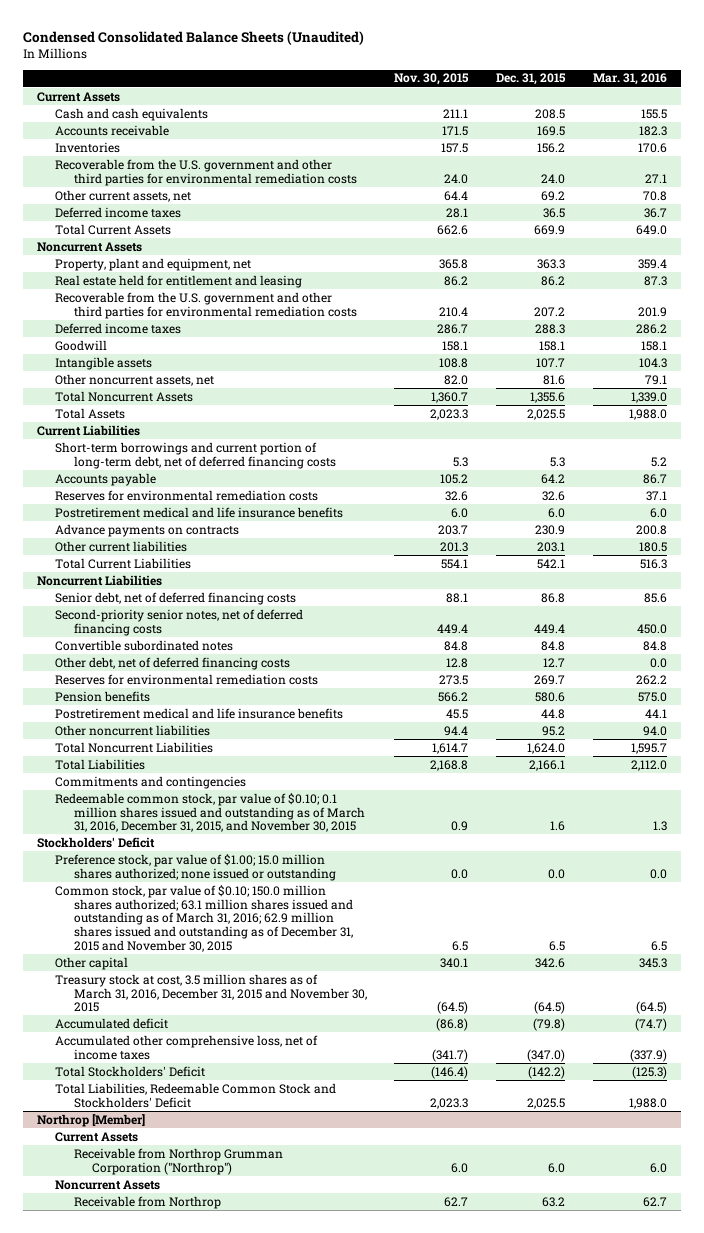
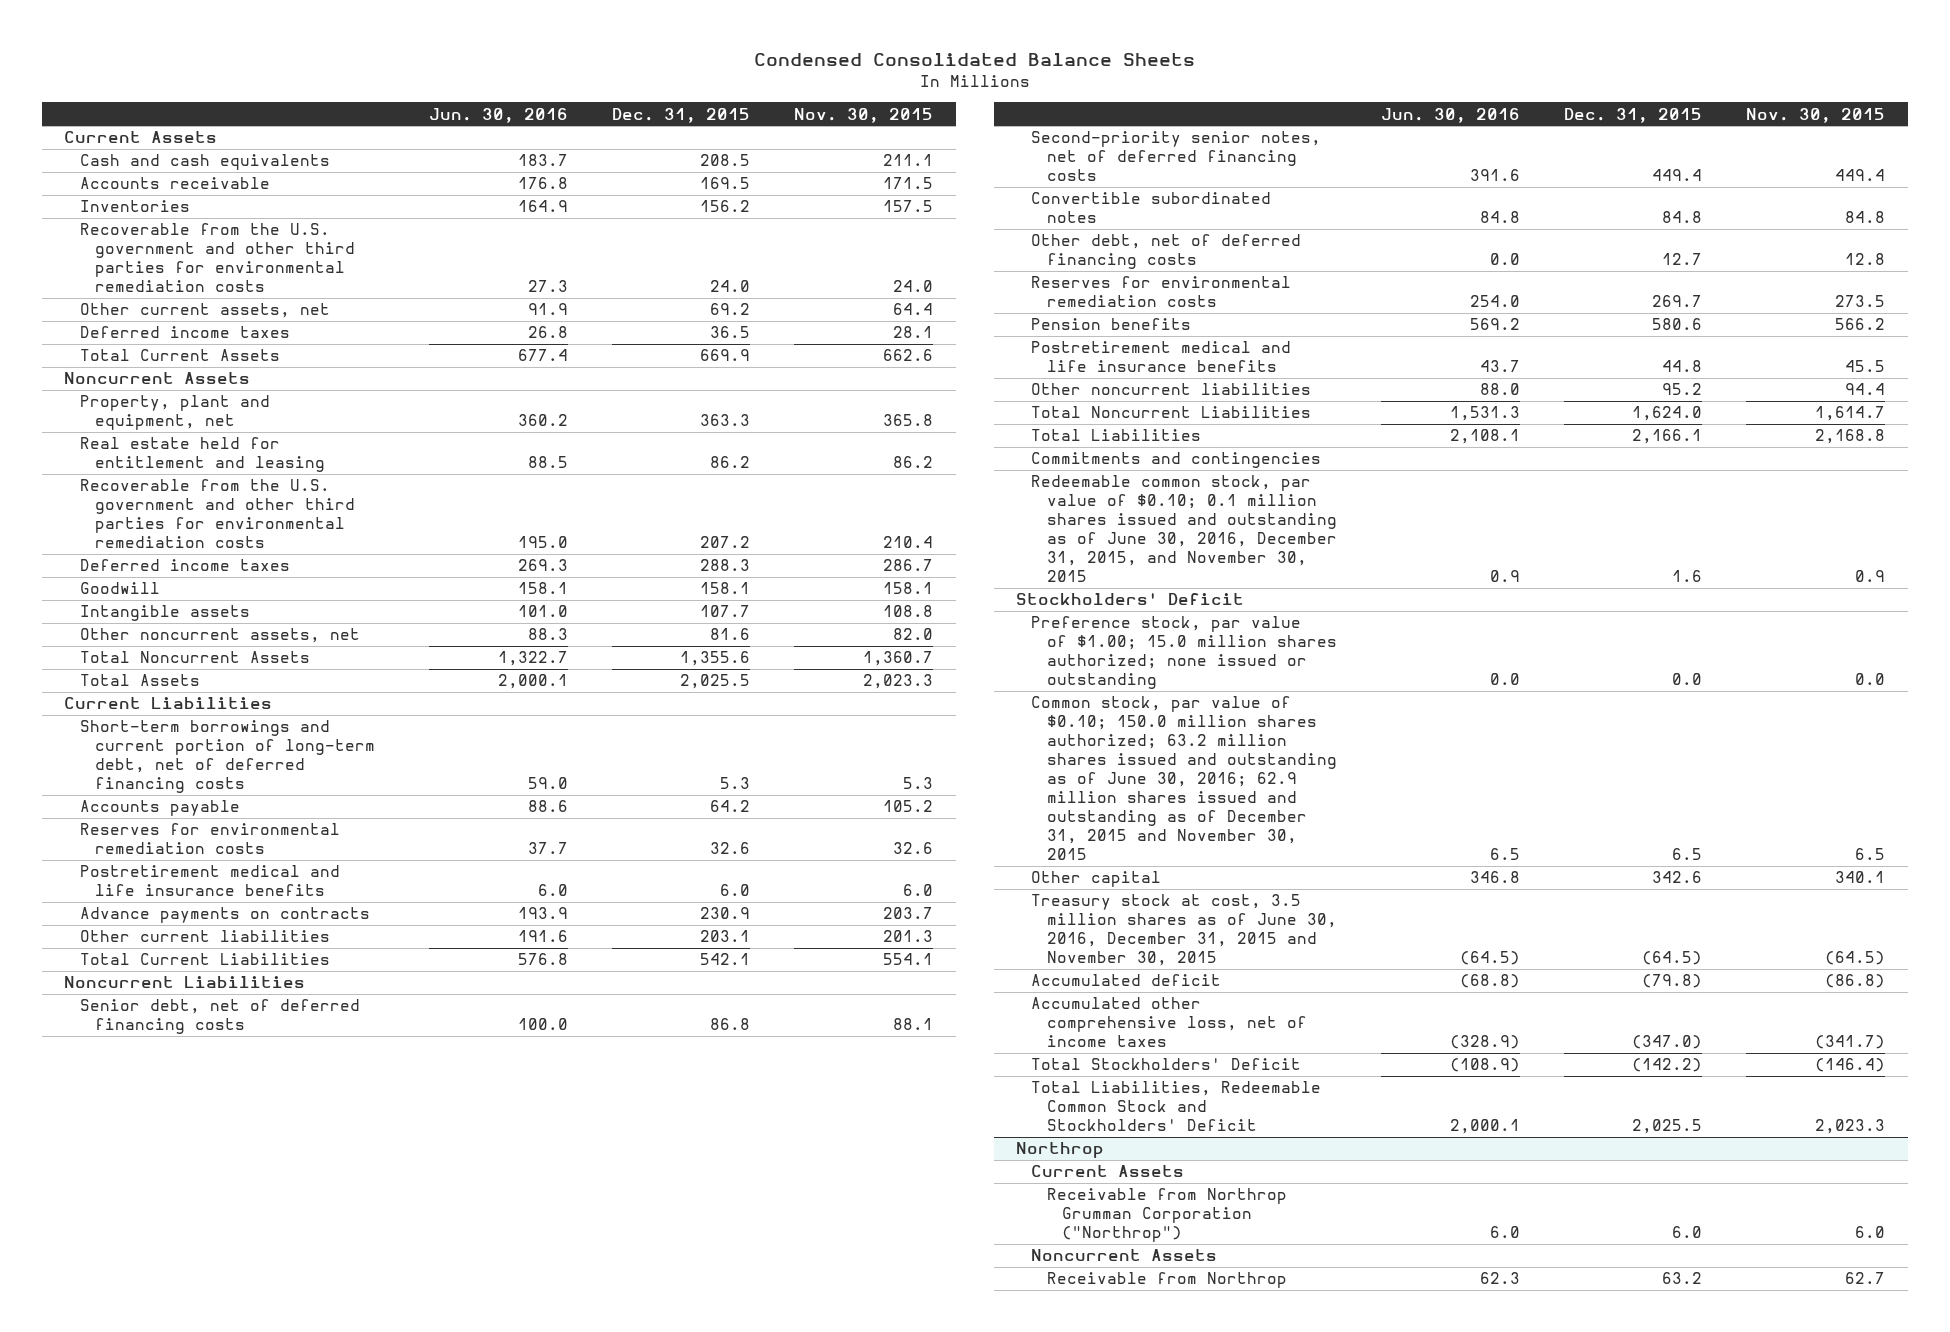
[23,30,365,45] Condensed Consolidated Balance Sheets (Unaudited) -> [753,53,1195,67] Condensed Consolidated Balance Sheets
[592,73,667,86] Mar. 31, 2016 -> none
none -> [429,107,569,123] Jun. 30, 2016
[55,792,365,833] Redeemable common stock, par value of $0.10; 0.1 million shares issued and outstanding as of March 31, 2016, December 31, 2015, and November 30, 2015 -> [1031,475,1337,583] Redeemable common stock, par value of $0.10; 0.1 million shares issued and outstanding as of June 30, 2016, December 31, 2015, and November 30, 2015
[55,884,353,952] Common stock, par value of $0.10; 150.0 million shares authorized; 63.1 million shares issued and outstanding as of March 31, 2016; 62.9 million shares issued and outstanding as of December 31, 2015 and November 30, 2015 -> [1031,696,1337,861] Common stock, par value of $0.10; 150.0 million shares authorized; 63.2 million shares issued and outstanding as of June 30, 2016; 62.9 million shares issued and outstanding as of December 31, 2015 and November 30, 2015
[55,973,367,1013] Treasury stock at cost, 3.5 million shares as of March 31, 2016, December 31, 2015 and November 30, 2015 -> [1031,894,1337,967] Treasury stock at cost, 3.5 million shares as of June 30, 2016, December 31, 2015 and November 30, 2015
[36,1113,145,1127] Northrop [Member] -> [1016,1142,1105,1159] Northrop

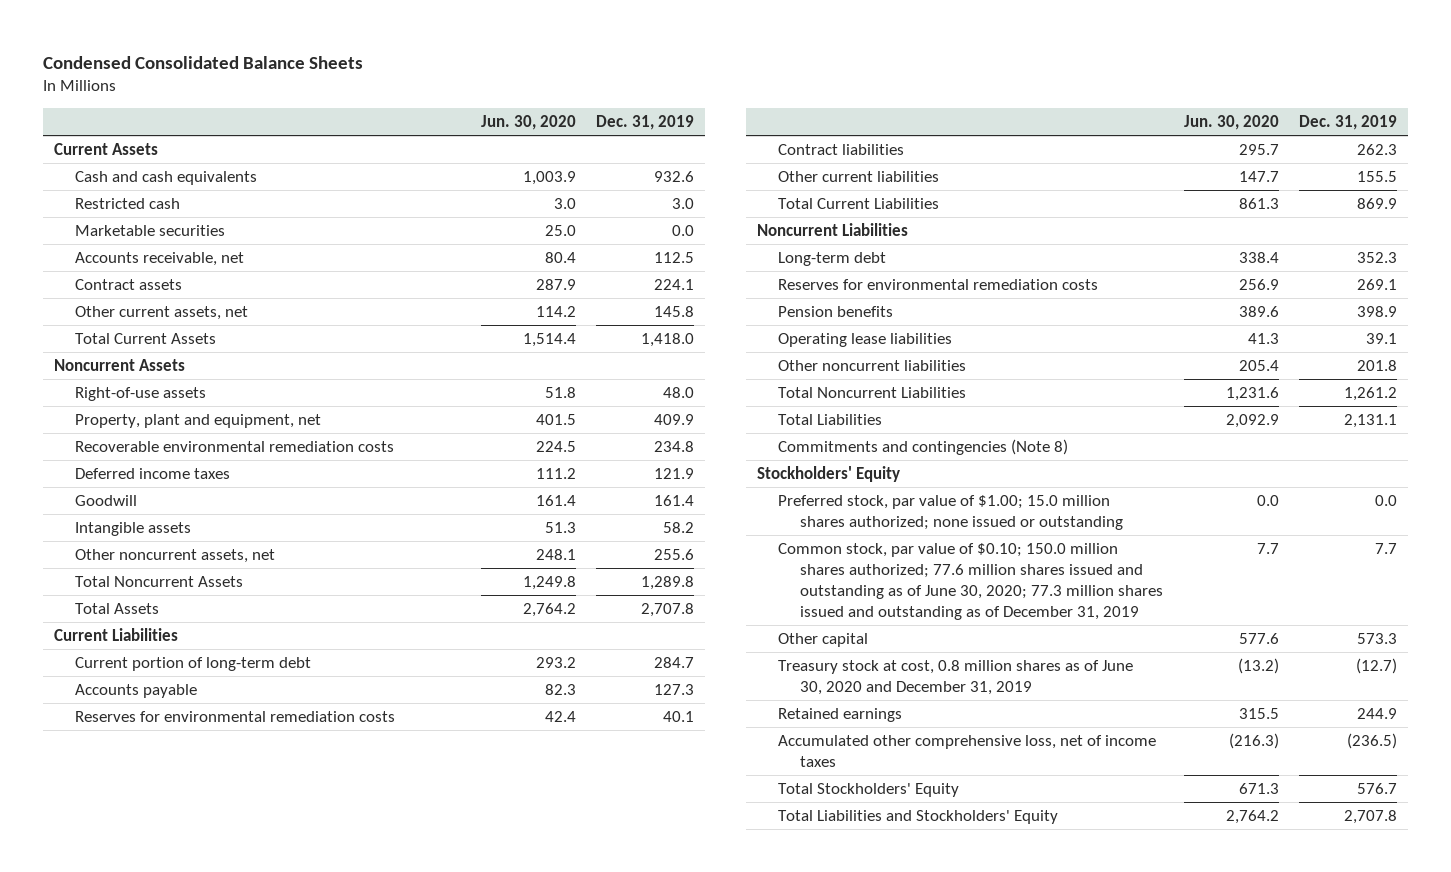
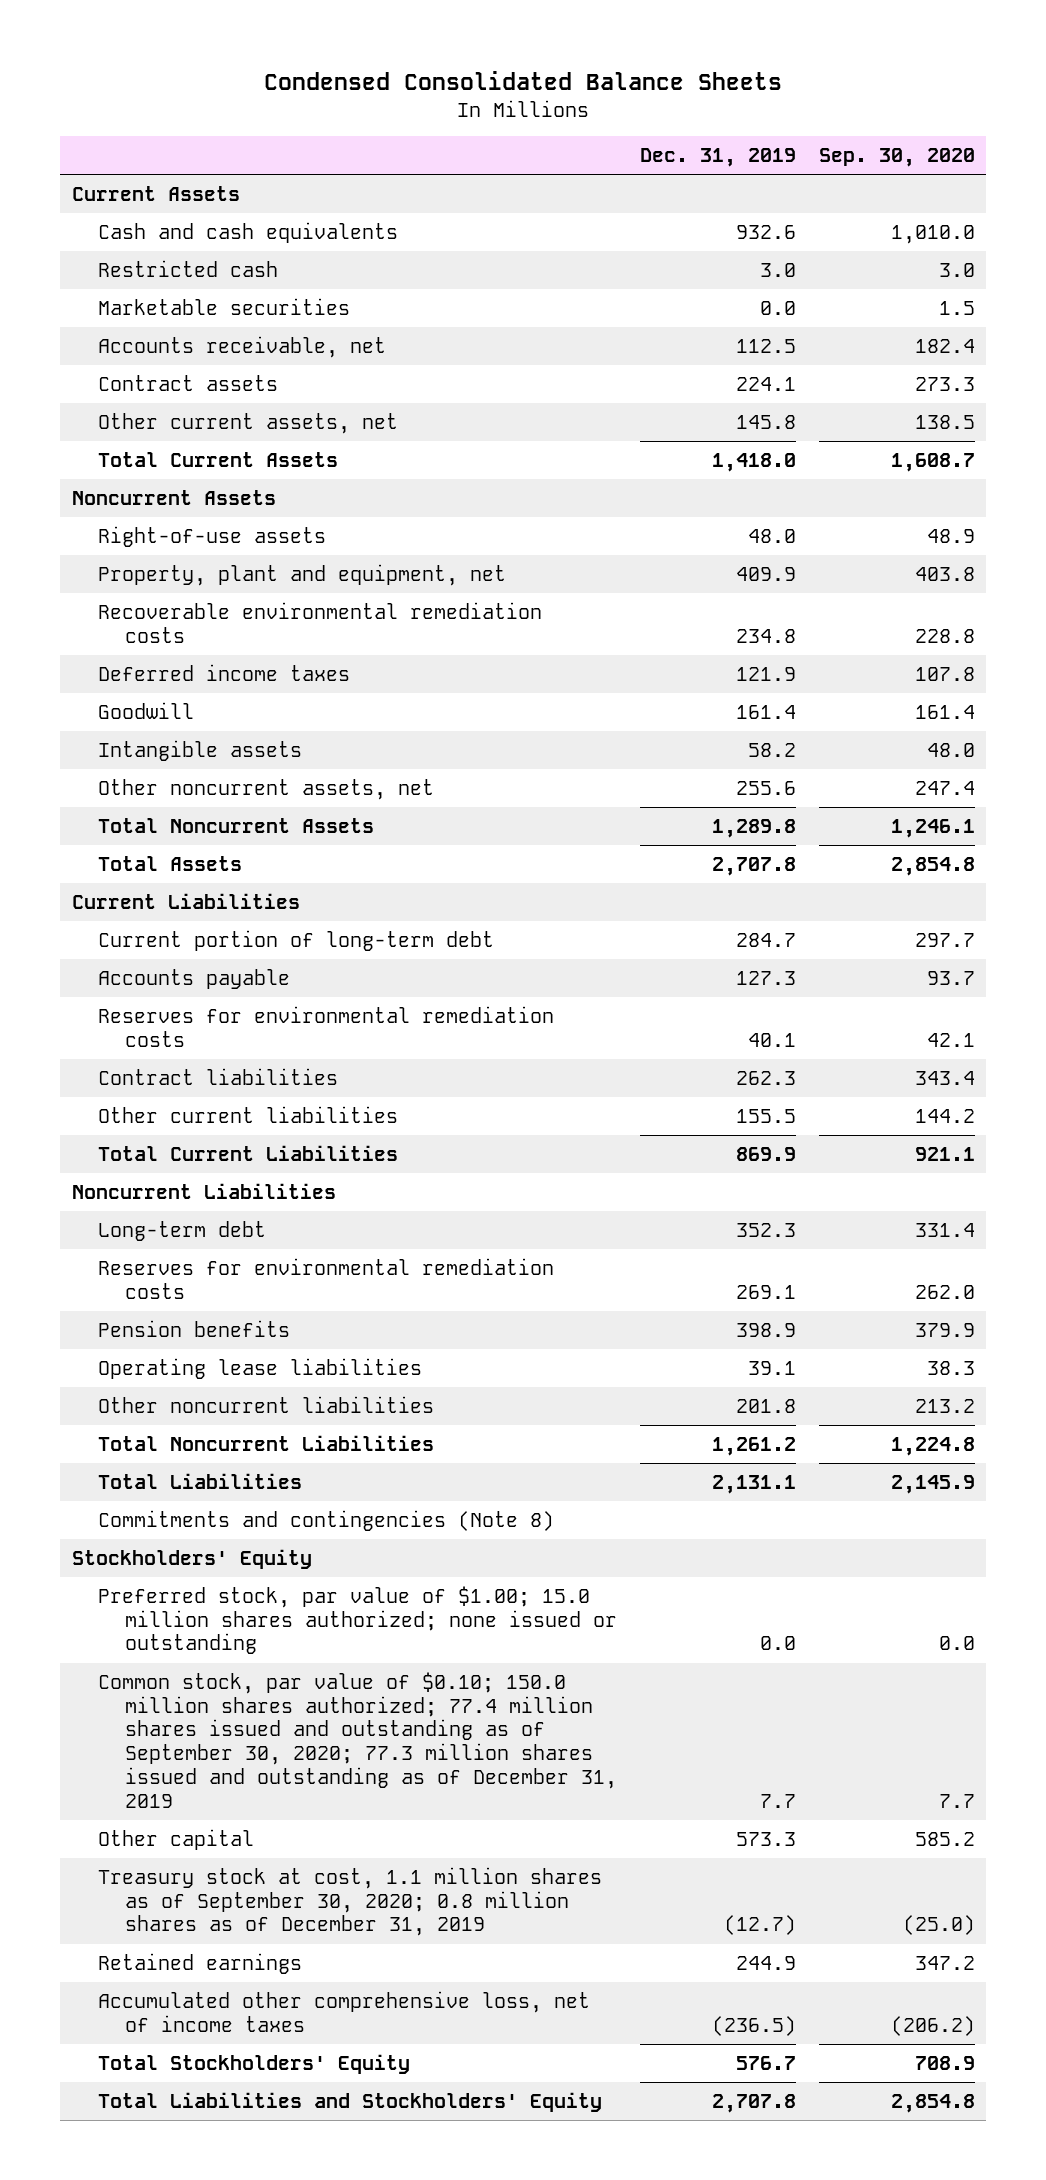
[480,115,576,131] Jun. 30, 2020 -> none
none -> [818,148,975,168] Sep. 30, 2020
[778,543,1163,620] Common stock, par value of $0.10; 150.0 million shares authorized; 77.6 million shares issued and outstanding as of June 30, 2020; 77.3 million shares issued and outstanding as of December 31, 2019 -> [98,1671,617,1808] Common stock, par value of $0.10; 150.0 million shares authorized; 77.4 million shares issued and outstanding as of September 30, 2020; 77.3 million shares issued and outstanding as of December 31, 2019
[778,660,1134,696] Treasury stock at cost, 0.8 million shares as of June 30, 2020 and December 31, 2019 -> [98,1866,603,1937] Treasury stock at cost, 1.1 million shares as of September 30, 2020; 0.8 million shares as of December 31, 2019

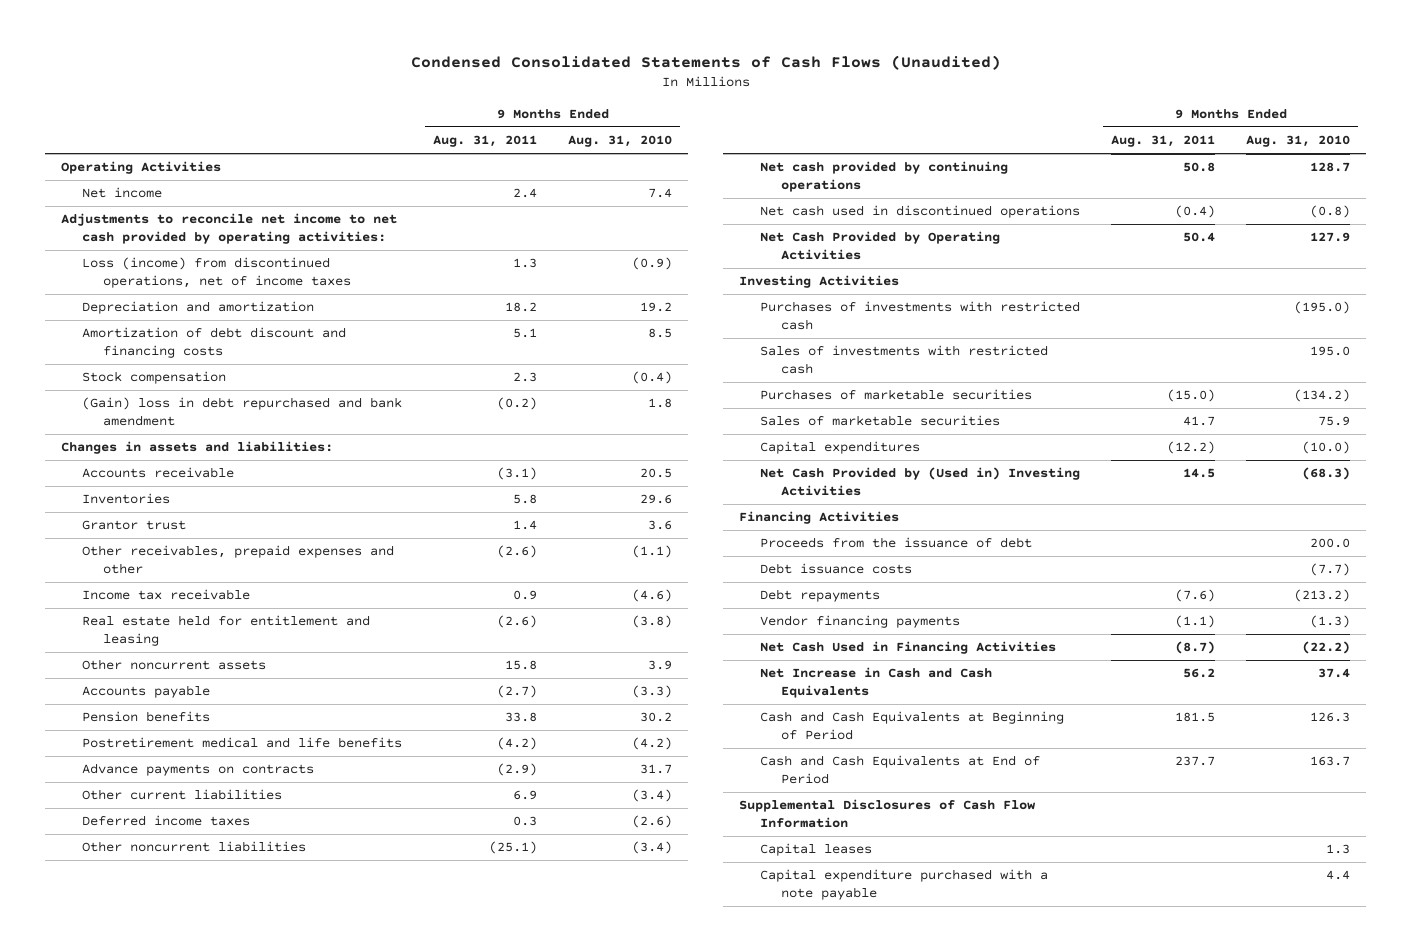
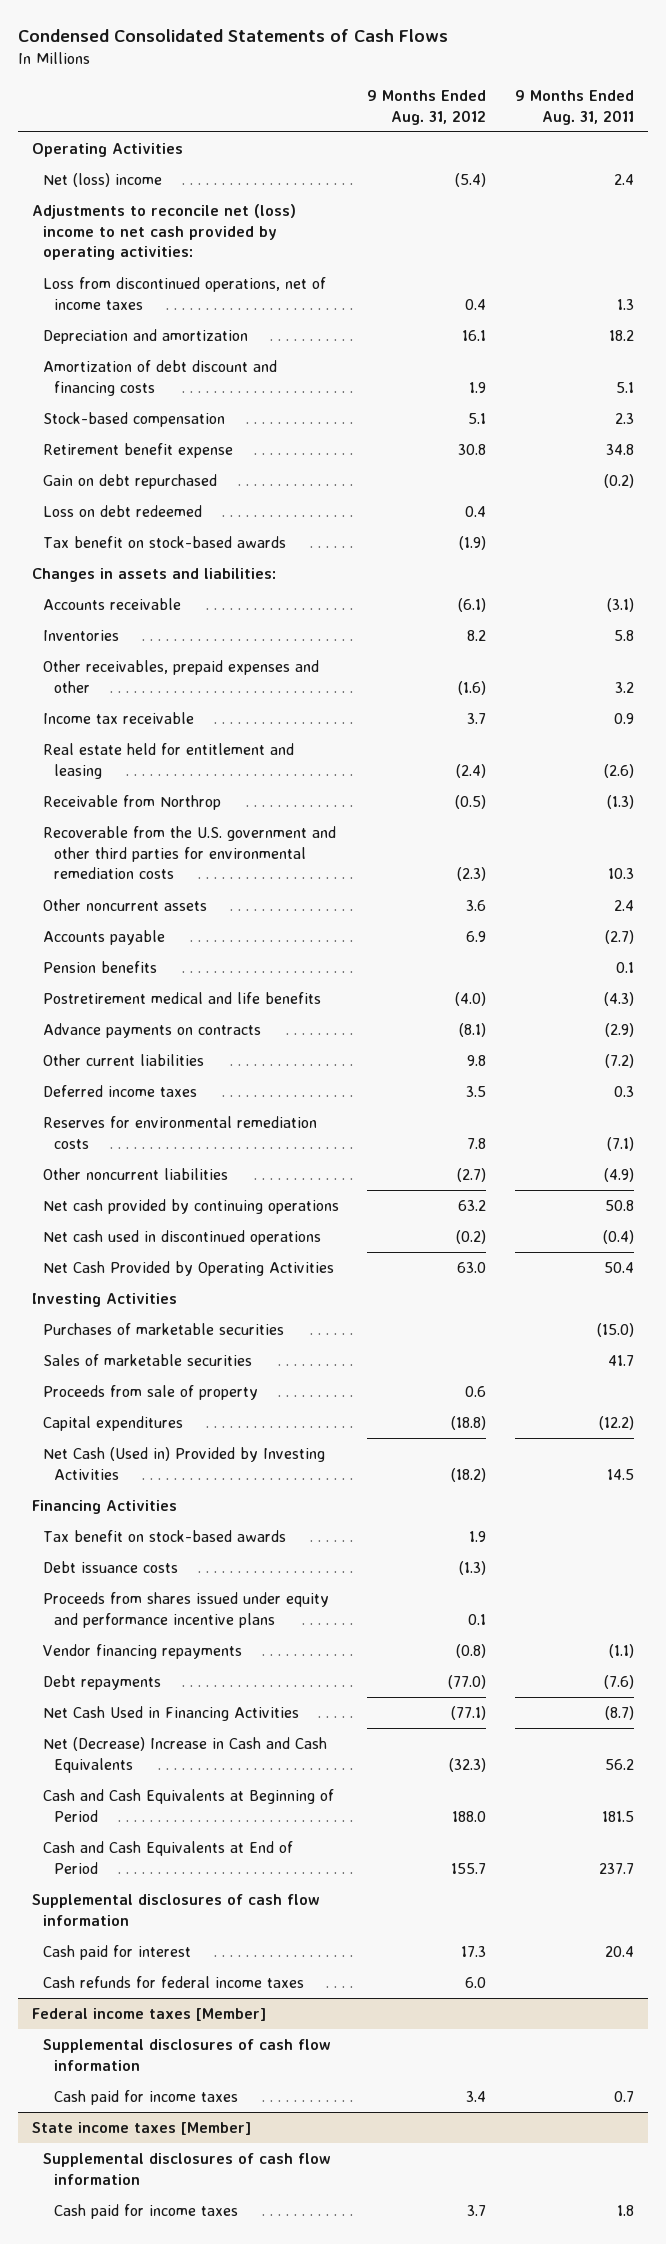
[410,55,1001,71] Condensed Consolidated Statements of Cash Flows (Unaudited) -> [17,29,448,43] Condensed Consolidated Statements of Cash Flows
[568,135,673,148] Aug. 31, 2010 -> none
none -> [367,90,487,125] 9 Months Ended Aug. 31, 2012
[81,187,162,199] Net income -> [43,173,163,188] Net (loss) income
[60,213,397,245] Adjustments to reconcile net income to net cash provided by operating activities: -> [31,204,296,261] Adjustments to reconcile net (loss) income to net cash provided by operating activities:
[81,257,351,289] Loss (income) from discontinued operations, net of income taxes -> [43,277,327,310] Loss from discontinued operations, net of income taxes
[81,397,402,427] (Gain) loss in debt repurchased and bank amendment -> none
[81,371,226,385] Stock compensation -> [43,412,226,428] Stock-based compensation
none -> [43,443,234,459] Retirement benefit expense
none -> [43,474,218,490] Gain on debt repurchased
none -> [43,505,203,518] Loss on debt redeemed
none -> [43,536,287,549] Tax benefit on stock-based awards
[81,520,186,531] Grantor trust -> none
[497,545,538,559] (2.6) -> [614,681,634,693] 3.2
none -> [43,795,222,811] Receivable from Northrop
none -> [43,826,337,880] Recoverable from the U.S. government and other third parties for environmental remediation costs
[505,660,538,671] 15.8 -> [613,900,634,912] 2.4
[505,712,538,723] 33.8 -> [615,962,634,974] 0.1
[497,737,538,751] (4.2) -> [603,992,634,1007] (4.3)
[513,790,538,801] 6.9 -> [604,1054,634,1069] (7.2)
none -> [43,1116,318,1149] Reserves for environmental remediation costs
[489,841,538,855] (25.1) -> [603,1168,634,1183] (4.9)
[759,301,1080,331] Purchases of investments with restricted cash -> none
[759,345,1048,375] Sales of investments with restricted cash -> none
none -> [43,1385,259,1401] Proceeds from sale of property
[759,467,1080,497] Net Cash Provided by (Used in) Investing Activities -> [43,1447,326,1480] Net Cash (Used in) Provided by Investing Activities
[759,537,1032,549] Proceeds from the issuance of debt -> none
none -> [43,1530,287,1543] Tax benefit on stock-based awards
none -> [43,1592,330,1628] Proceeds from shares issued under equity and performance incentive plans
none -> [43,1644,243,1660] Vendor financing repayments
[759,615,960,629] Vendor financing payments -> none
[759,667,992,699] Net Increase in Cash and Cash Equivalents -> [43,1737,328,1773] Net (Decrease) Increase in Cash and Cash Equivalents
[759,843,872,857] Capital leases -> none
[759,869,1048,901] Capital expenditure purchased with a note payable -> none
[738,799,1036,829] Supplemental Disclosures of Cash Flow Information -> [31,1894,320,1926] Supplemental disclosures of cash flow information
none -> [43,1945,192,1961] Cash paid for interest
none -> [43,1976,305,1989] Cash refunds for federal income taxes
none -> [31,2008,266,2022] Federal income taxes [Member]
none -> [43,2039,332,2071] Supplemental disclosures of cash flow information
none -> [54,2090,239,2106] Cash paid for income taxes
none -> [31,2122,251,2136] State income taxes [Member]
none -> [43,2153,332,2185] Supplemental disclosures of cash flow information
none -> [54,2204,239,2220] Cash paid for income taxes

